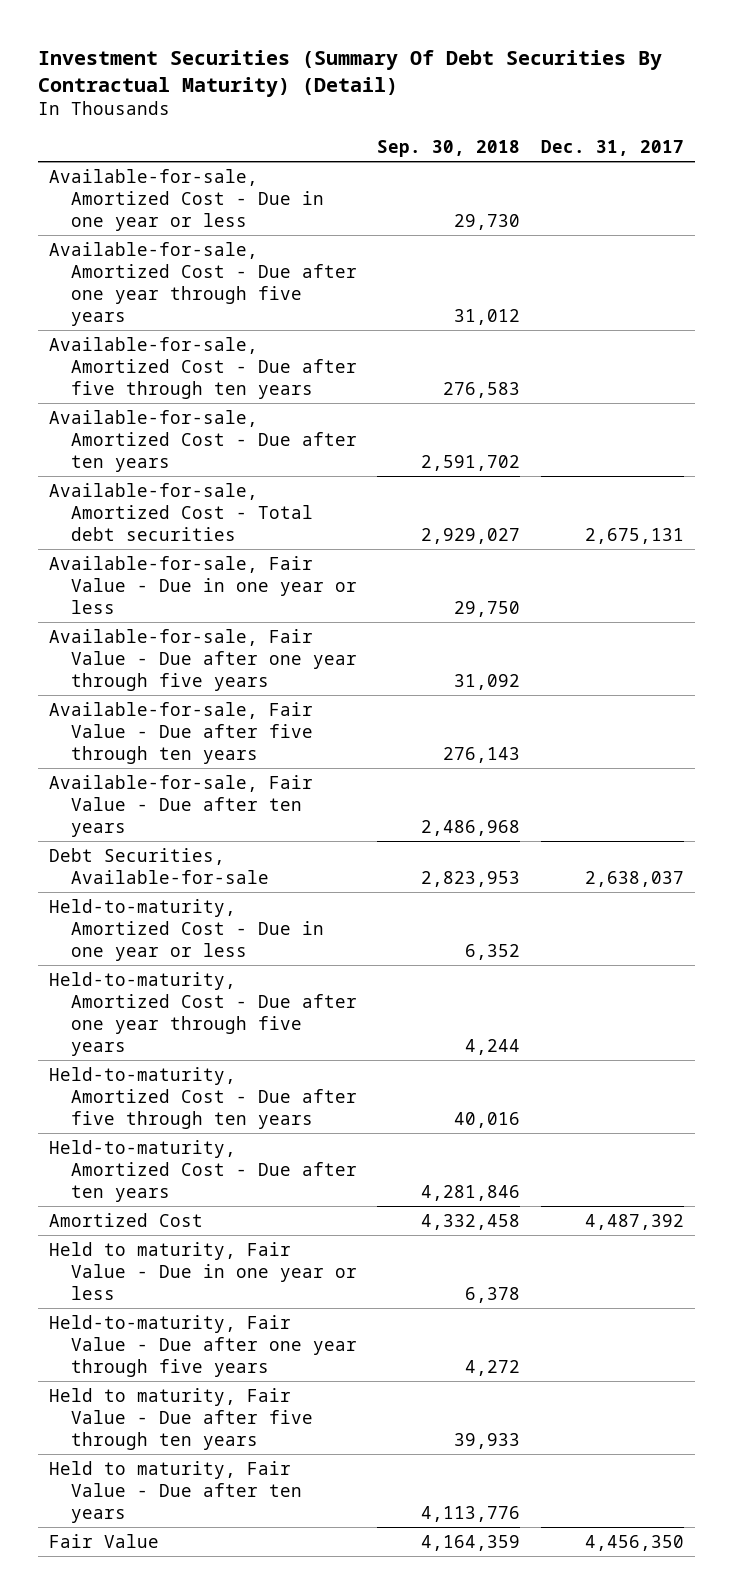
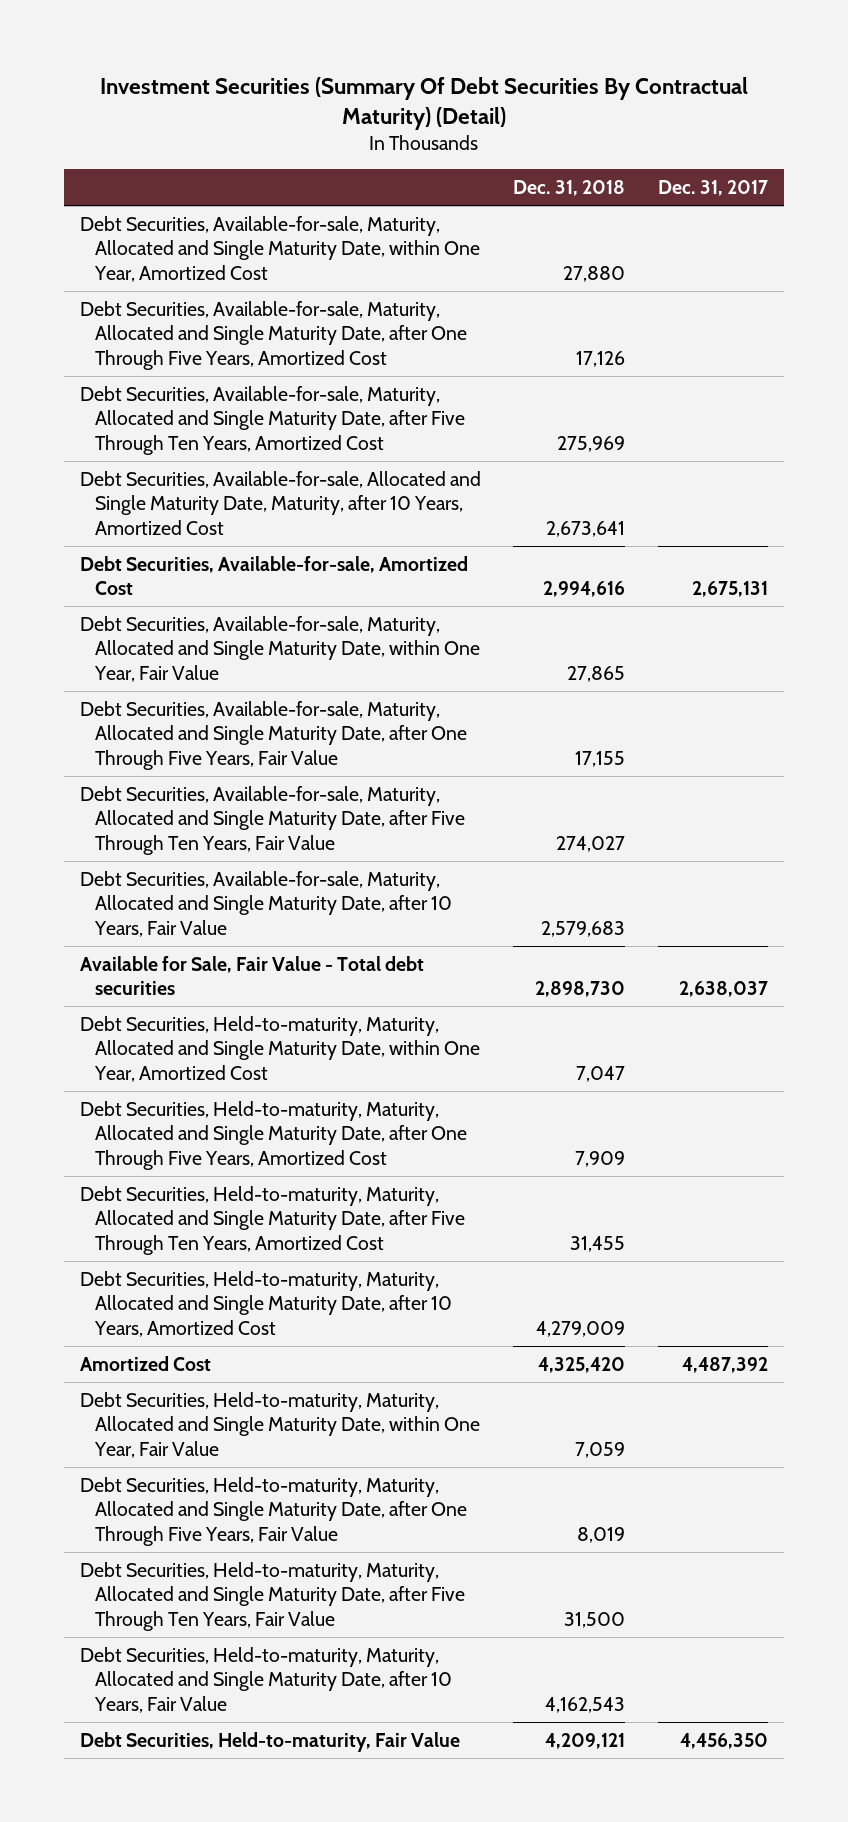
[377,140,521,158] Sep. 30, 2018 -> none
none -> [513,179,626,196] Dec. 31, 2018
[48,168,324,231] Available-for-sale, Amortized Cost - Due in one year or less -> [79,215,480,282] Debt Securities, Available-for-sale, Maturity, Allocated and Single Maturity Date, within One Year, Amortized Cost
[48,241,357,327] Available-for-sale, Amortized Cost - Due after one year through five years -> [79,300,467,370] Debt Securities, Available-for-sale, Maturity, Allocated and Single Maturity Date, after One Through Five Years, Amortized Cost
[48,336,357,399] Available-for-sale, Amortized Cost - Due after five through ten years -> [79,385,465,455] Debt Securities, Available-for-sale, Maturity, Allocated and Single Maturity Date, after Five Through Ten Years, Amortized Cost
[48,409,357,472] Available-for-sale, Amortized Cost - Due after ten years -> [79,470,481,535] Debt Securities, Available-for-sale, Allocated and Single Maturity Date, Maturity, after 10 Years, Amortized Cost
[48,482,313,541] Available-for-sale, Amortized Cost - Total debt securities -> [79,555,468,596] Debt Securities, Available-for-sale, Amortized Cost
[48,555,357,614] Available-for-sale, Fair Value - Due in one year or less -> [79,615,480,682] Debt Securities, Available-for-sale, Maturity, Allocated and Single Maturity Date, within One Year, Fair Value
[48,628,357,691] Available-for-sale, Fair Value - Due after one year through five years -> [79,700,467,770] Debt Securities, Available-for-sale, Maturity, Allocated and Single Maturity Date, after One Through Five Years, Fair Value
[48,701,313,764] Available-for-sale, Fair Value - Due after five through ten years -> [79,785,465,855] Debt Securities, Available-for-sale, Maturity, Allocated and Single Maturity Date, after Five Through Ten Years, Fair Value
[48,774,313,837] Available-for-sale, Fair Value - Due after ten years -> [79,870,452,937] Debt Securities, Available-for-sale, Maturity, Allocated and Single Maturity Date, after 10 Years, Fair Value
[48,847,269,884] Debt Securities, Available-for-sale -> [79,955,424,996] Available for Sale, Fair Value - Total debt securities
[48,898,324,961] Held-to-maturity, Amortized Cost - Due in one year or less -> [79,1015,480,1082] Debt Securities, Held-to-maturity, Maturity, Allocated and Single Maturity Date, within One Year, Amortized Cost
[48,971,357,1057] Held-to-maturity, Amortized Cost - Due after one year through five years -> [79,1100,467,1170] Debt Securities, Held-to-maturity, Maturity, Allocated and Single Maturity Date, after One Through Five Years, Amortized Cost
[48,1066,357,1129] Held-to-maturity, Amortized Cost - Due after five through ten years -> [79,1185,465,1255] Debt Securities, Held-to-maturity, Maturity, Allocated and Single Maturity Date, after Five Through Ten Years, Amortized Cost
[48,1139,357,1202] Held-to-maturity, Amortized Cost - Due after ten years -> [79,1270,452,1337] Debt Securities, Held-to-maturity, Maturity, Allocated and Single Maturity Date, after 10 Years, Amortized Cost
[48,1241,357,1300] Held to maturity, Fair Value - Due in one year or less -> [79,1391,480,1458] Debt Securities, Held-to-maturity, Maturity, Allocated and Single Maturity Date, within One Year, Fair Value
[48,1314,357,1377] Held-to-maturity, Fair Value - Due after one year through five years -> [79,1476,467,1546] Debt Securities, Held-to-maturity, Maturity, Allocated and Single Maturity Date, after One Through Five Years, Fair Value
[48,1387,313,1450] Held to maturity, Fair Value - Due after five through ten years -> [79,1561,465,1631] Debt Securities, Held-to-maturity, Maturity, Allocated and Single Maturity Date, after Five Through Ten Years, Fair Value
[48,1460,302,1523] Held to maturity, Fair Value - Due after ten years -> [79,1646,452,1713] Debt Securities, Held-to-maturity, Maturity, Allocated and Single Maturity Date, after 10 Years, Fair Value
[48,1533,159,1548] Fair Value -> [79,1731,460,1752] Debt Securities, Held-to-maturity, Fair Value

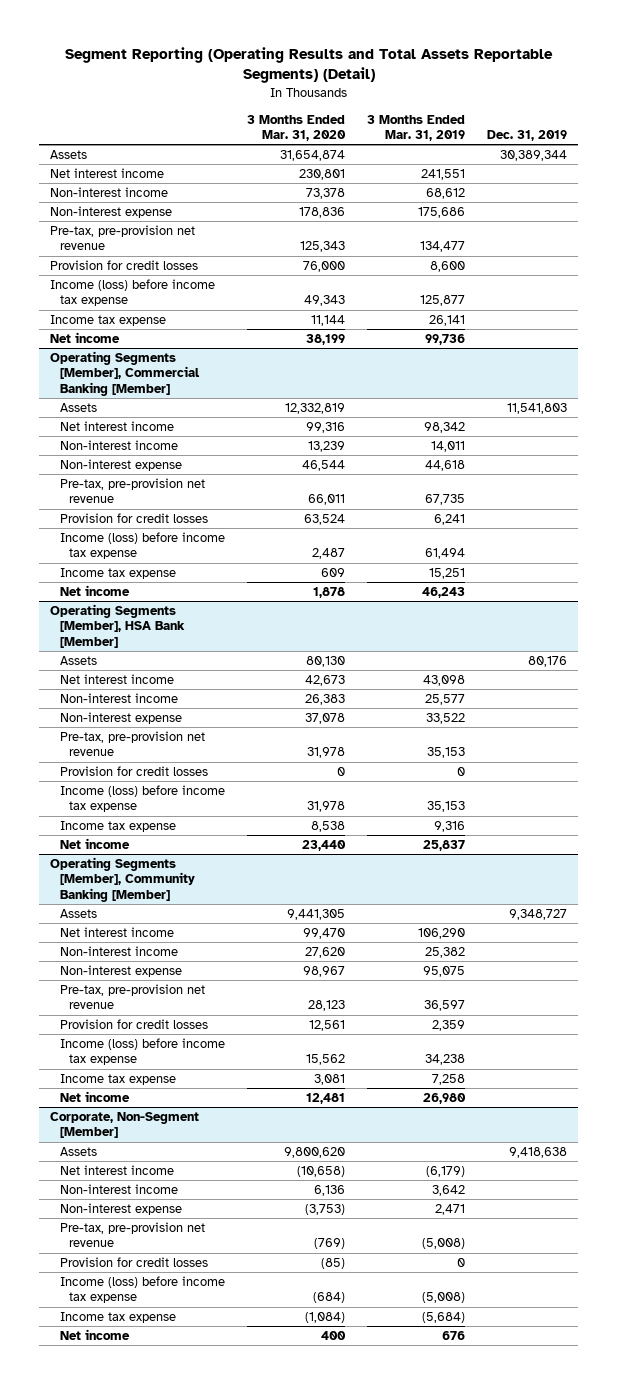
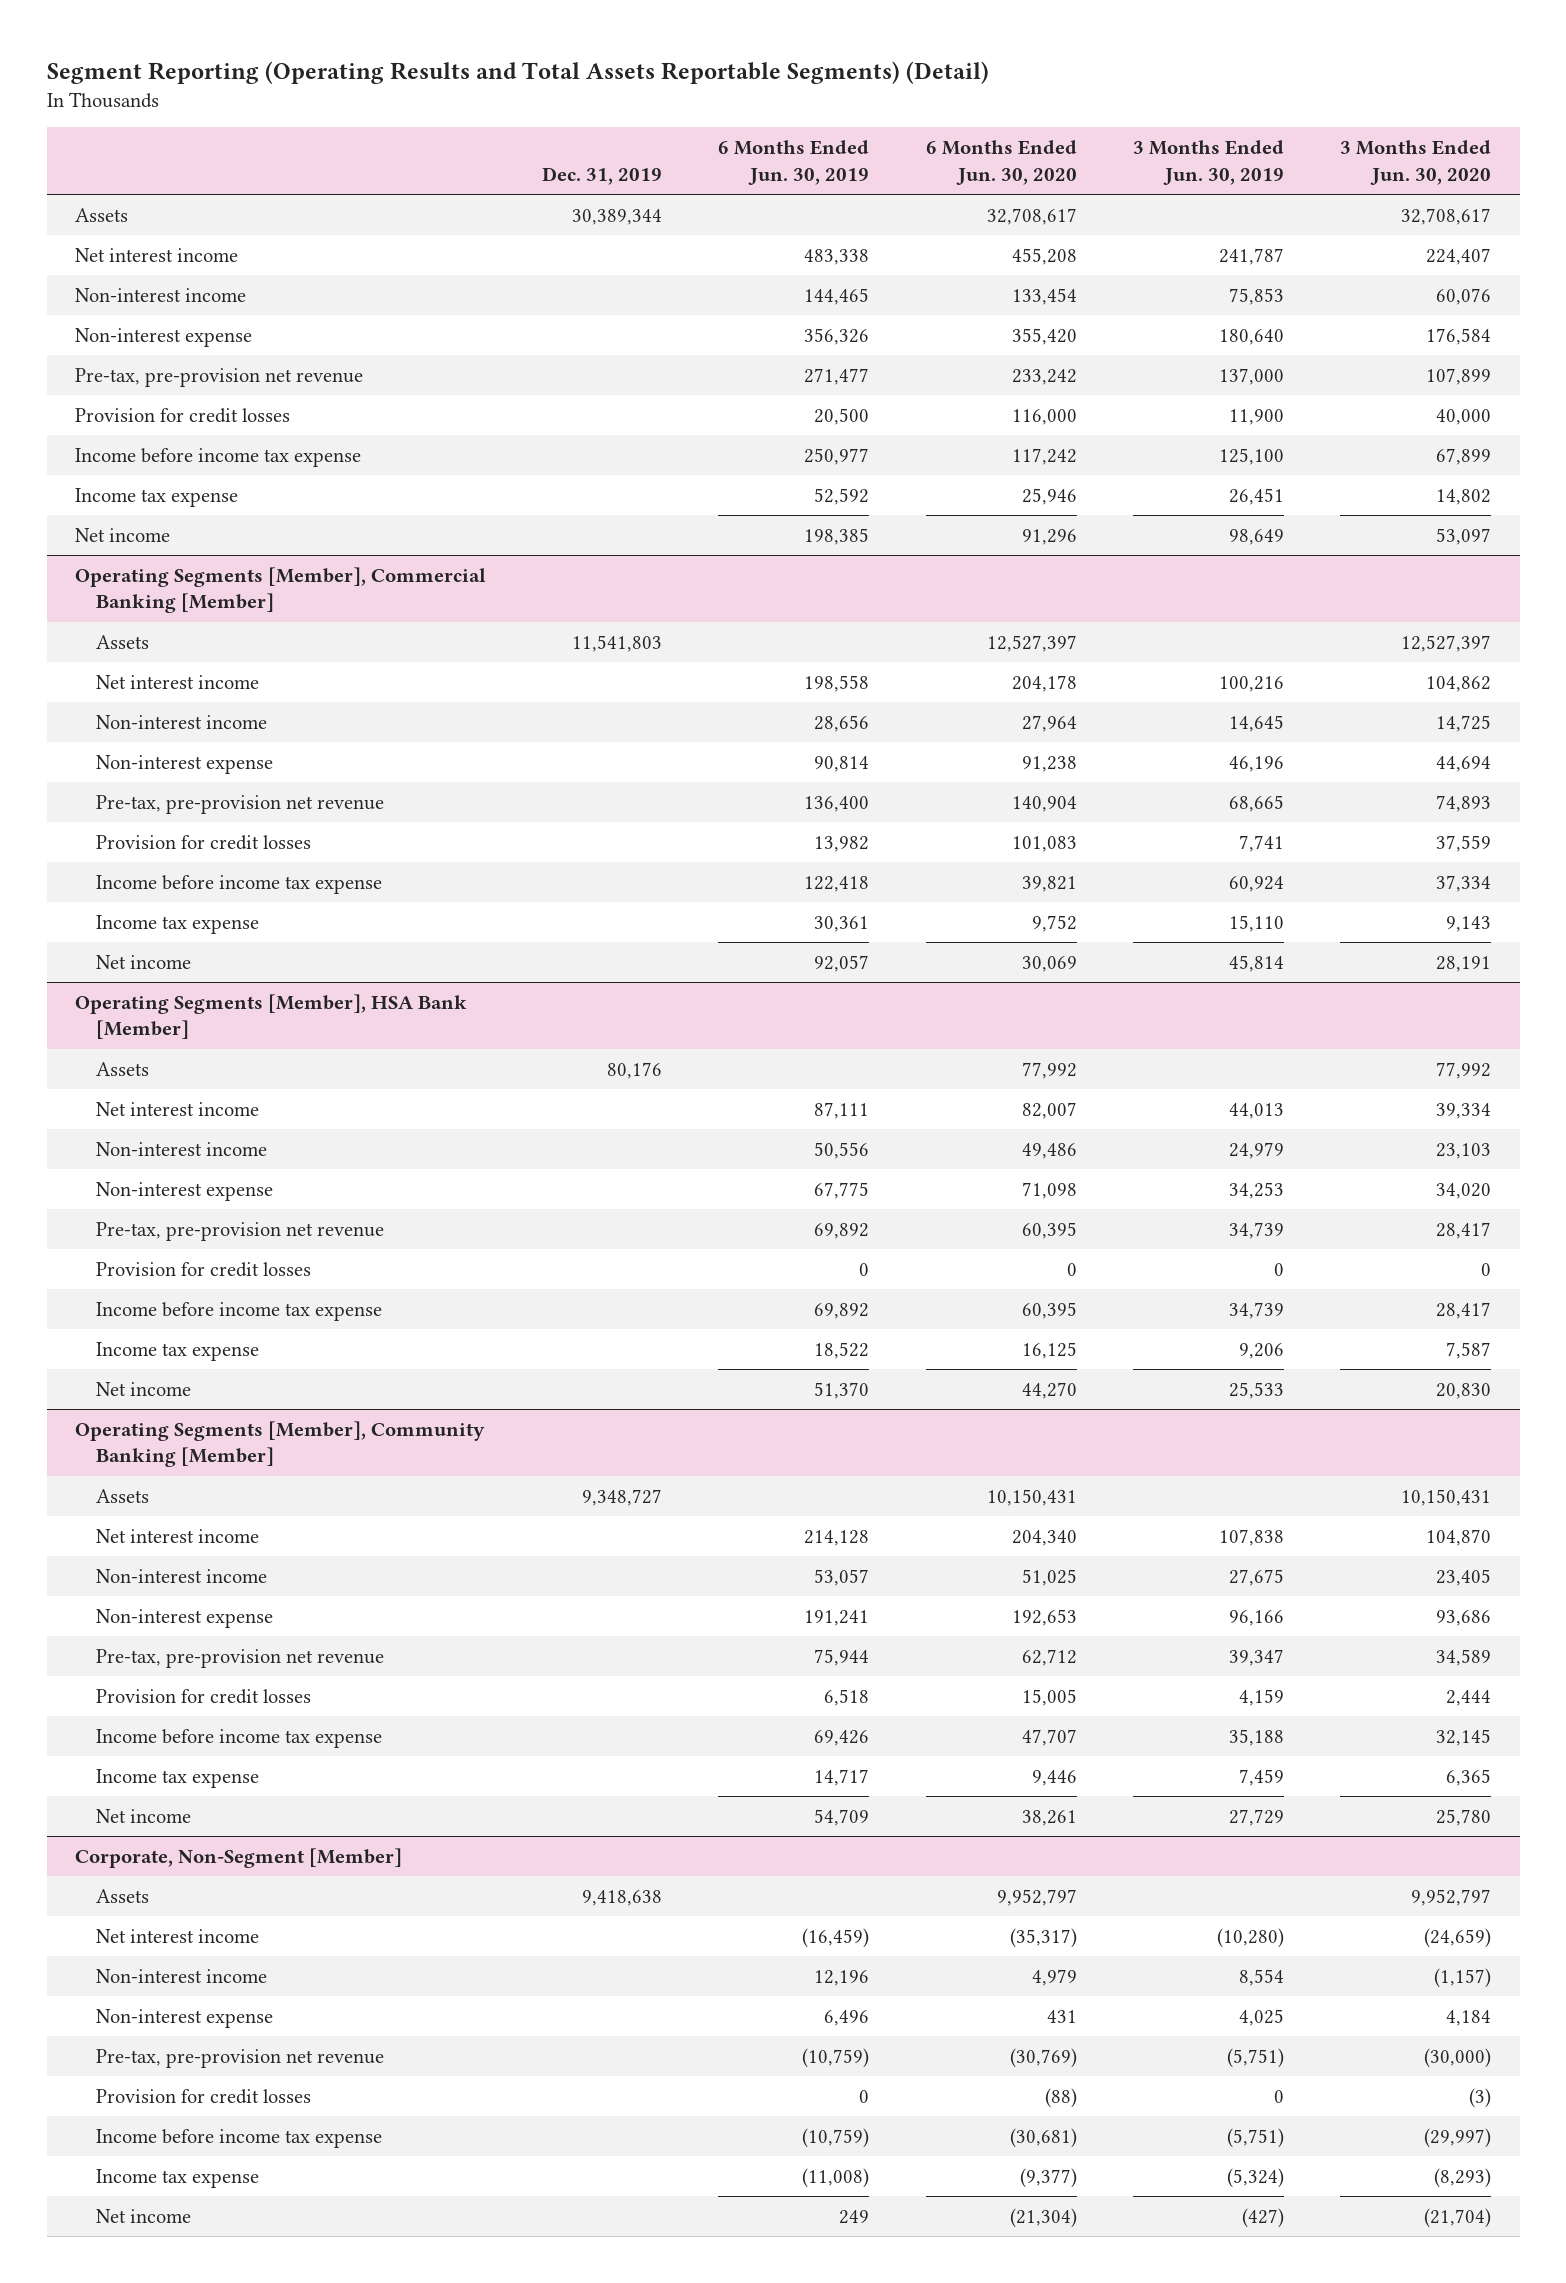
[246,114,346,141] 3 Months Ended Mar. 31, 2020 -> none
[366,114,465,141] 3 Months Ended Mar. 31, 2019 -> none
none -> [718,140,870,185] 6 Months Ended Jun. 30, 2019
none -> [925,140,1077,185] 6 Months Ended Jun. 30, 2020
none -> [1133,140,1285,185] 3 Months Ended Jun. 30, 2019
none -> [1340,140,1492,185] 3 Months Ended Jun. 30, 2020
[50,279,216,307] Income (loss) before income tax expense -> [74,447,361,467] Income before income tax expense
[59,532,225,560] Income (loss) before income tax expense -> [95,874,382,894] Income before income tax expense
[59,785,225,813] Income (loss) before income tax expense -> [95,1301,382,1321] Income before income tax expense
[59,1038,225,1066] Income (loss) before income tax expense -> [95,1728,382,1748] Income before income tax expense
[59,1276,225,1304] Income (loss) before income tax expense -> [95,2128,382,2148] Income before income tax expense

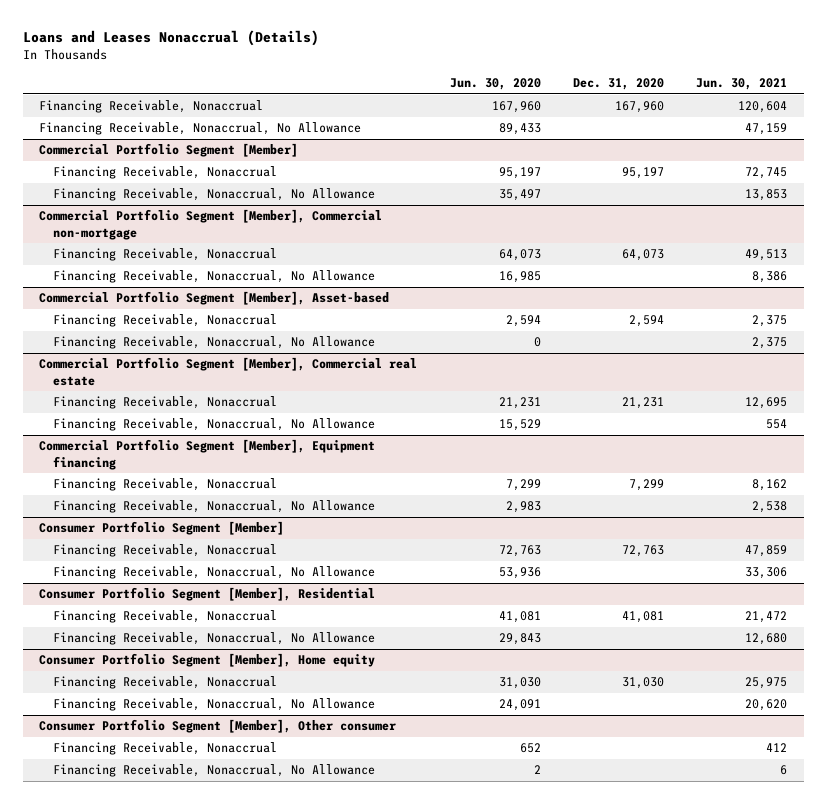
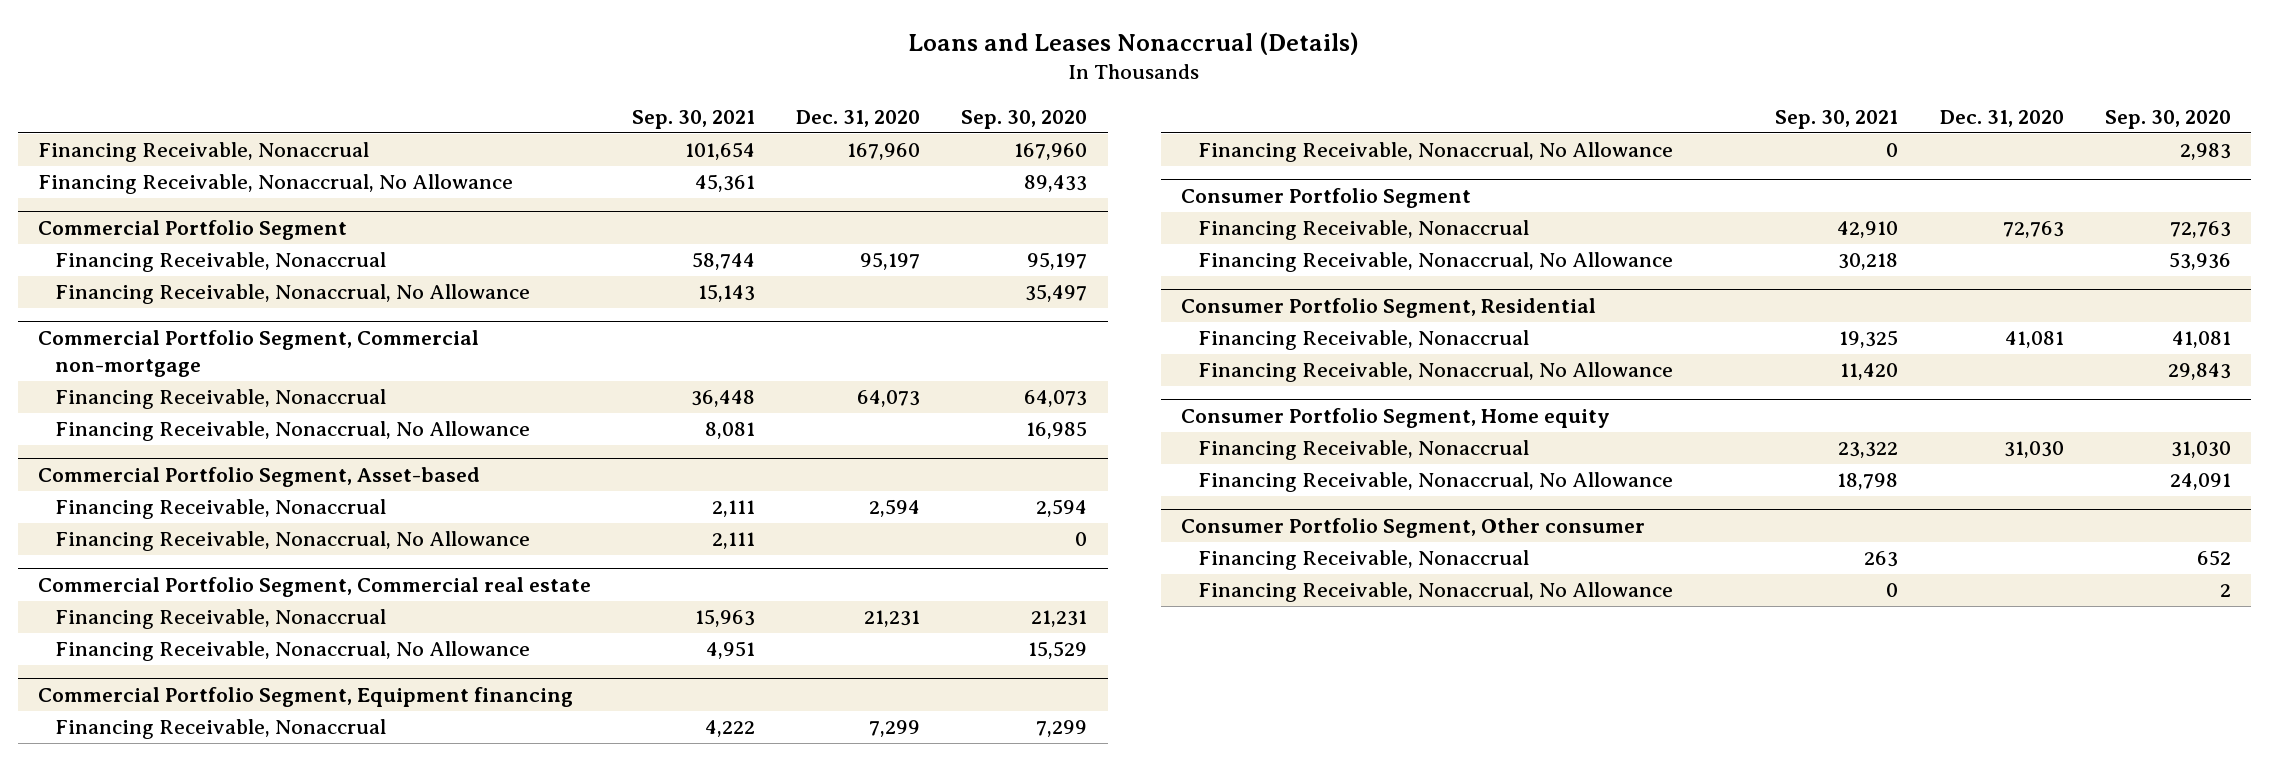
[449,77,541,90] Jun. 30, 2020 -> none
[696,77,788,90] Jun. 30, 2021 -> none
none -> [632,109,756,129] Sep. 30, 2021
none -> [961,109,1088,129] Sep. 30, 2020
[39,143,299,158] Commercial Portfolio Segment [Member] -> [38,219,348,240] Commercial Portfolio Segment
[39,209,383,240] Commercial Portfolio Segment [Member], Commercial non-mortgage -> [38,329,480,377] Commercial Portfolio Segment, Commercial non-mortgage
[39,291,390,306] Commercial Portfolio Segment [Member], Asset-based -> [38,466,481,487] Commercial Portfolio Segment, Asset-based
[39,357,418,386] Commercial Portfolio Segment [Member], Commercial real estate -> [38,576,592,597] Commercial Portfolio Segment, Commercial real estate
[39,439,376,470] Commercial Portfolio Segment [Member], Equipment financing -> [38,686,574,707] Commercial Portfolio Segment, Equipment financing
[39,521,285,536] Consumer Portfolio Segment [Member] -> [1181,187,1472,208] Consumer Portfolio Segment
[39,587,376,602] Consumer Portfolio Segment [Member], Residential -> [1181,297,1597,318] Consumer Portfolio Segment, Residential
[39,653,376,668] Consumer Portfolio Segment [Member], Home equity -> [1181,407,1611,428] Consumer Portfolio Segment, Home equity
[39,719,397,734] Consumer Portfolio Segment [Member], Other consumer -> [1181,517,1646,538] Consumer Portfolio Segment, Other consumer

